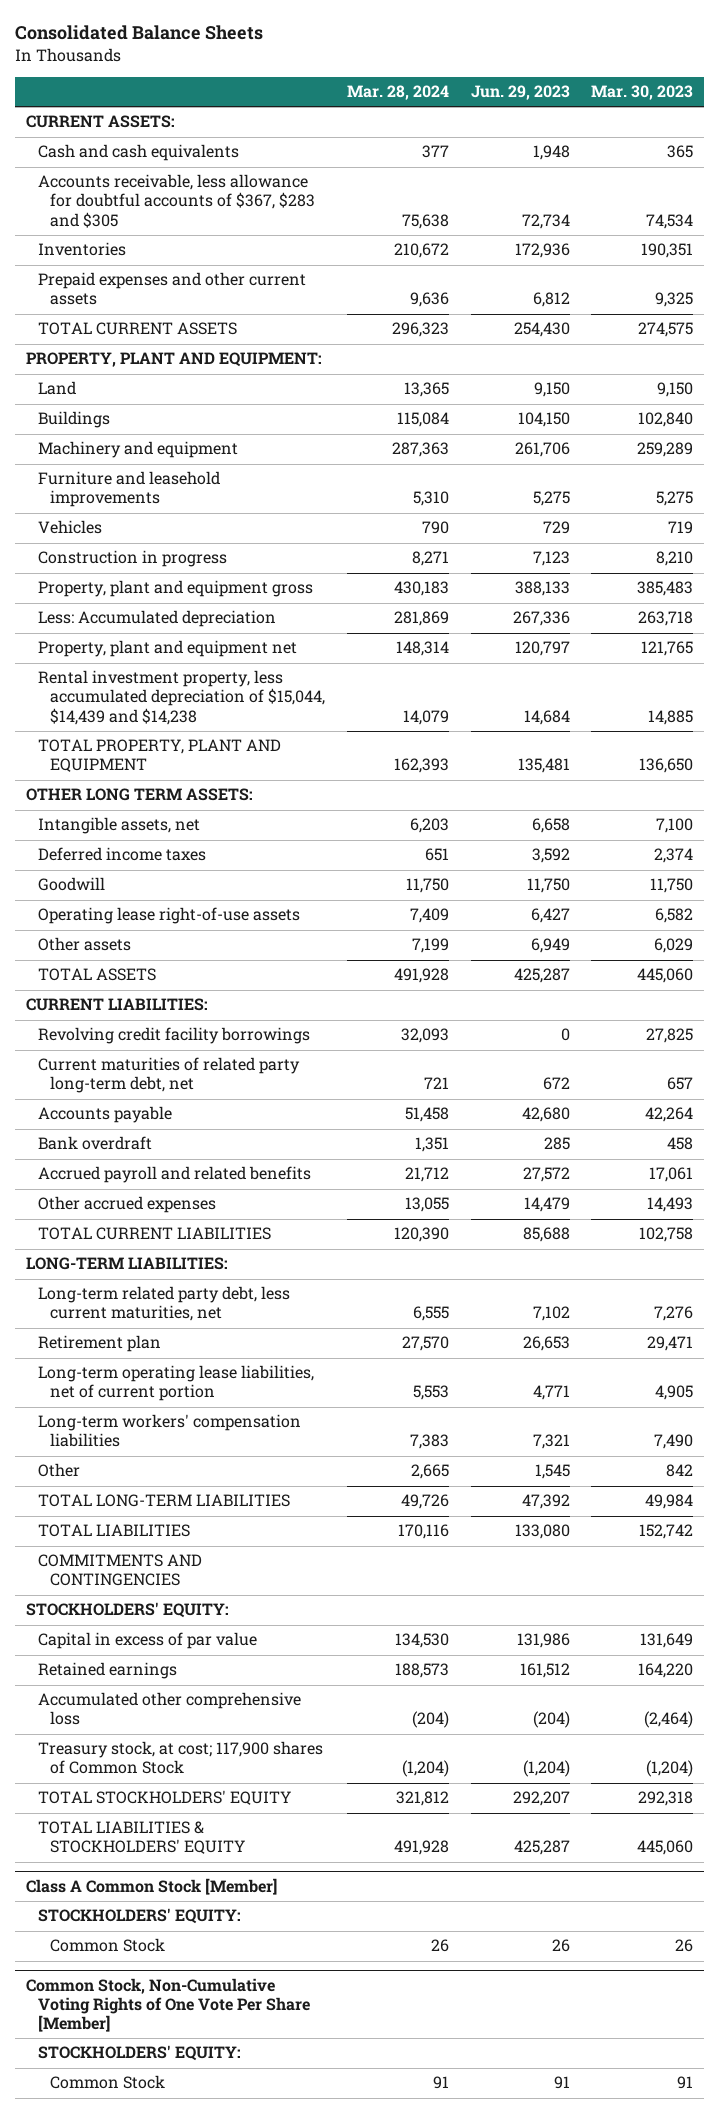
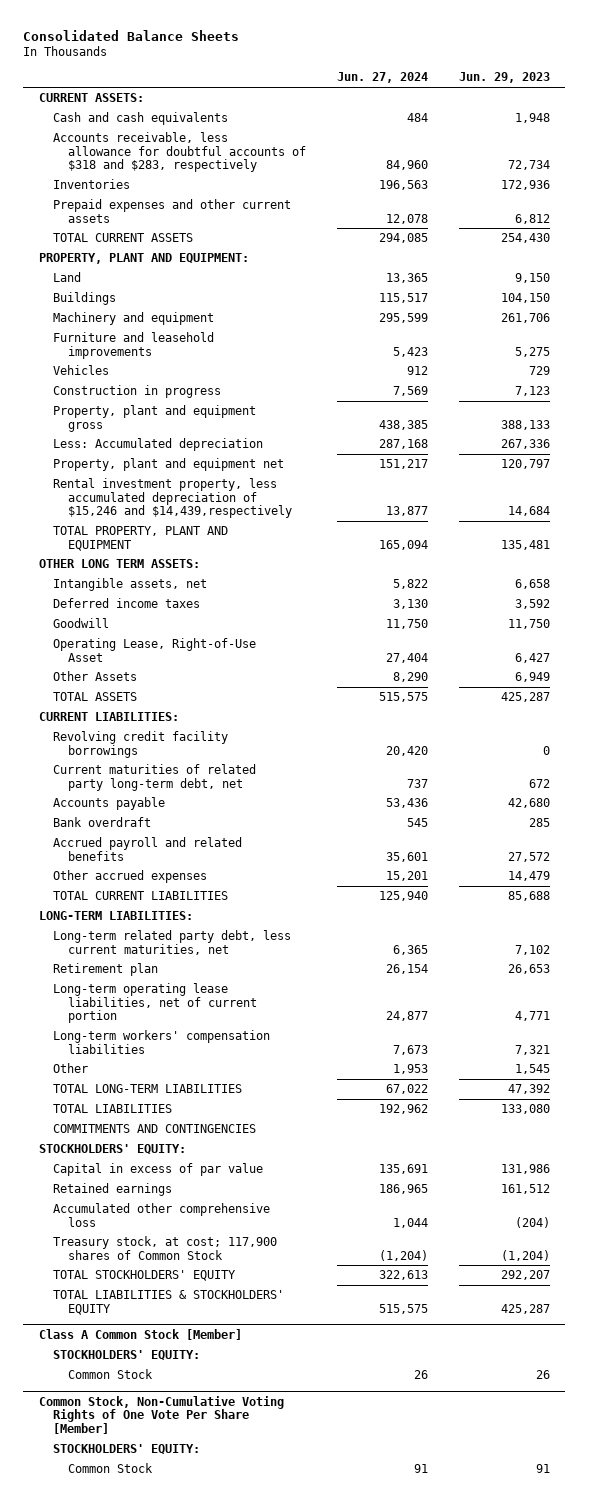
[347,85,450,101] Mar. 28, 2024 -> none
[591,85,694,101] Mar. 30, 2023 -> none
none -> [336,72,428,84] Jun. 27, 2024
[38,174,316,228] Accounts receivable, less allowance for doubtful accounts of $367, $283 and $305 -> [53,132,306,173] Accounts receivable, less allowance for doubtful accounts of $318 and $283, respectively
[38,670,326,725] Rental investment property, less accumulated depreciation of $15,044, $14,439 and $14,238 -> [53,478,292,519] Rental investment property, less accumulated depreciation of $15,246 and $14,439,respectively
[38,907,301,925] Operating lease right-of-use assets -> [53,638,257,662] Operating Lease, Right-of-Use Asset
[38,937,132,952] Other assets -> [53,671,138,682] Other Assets

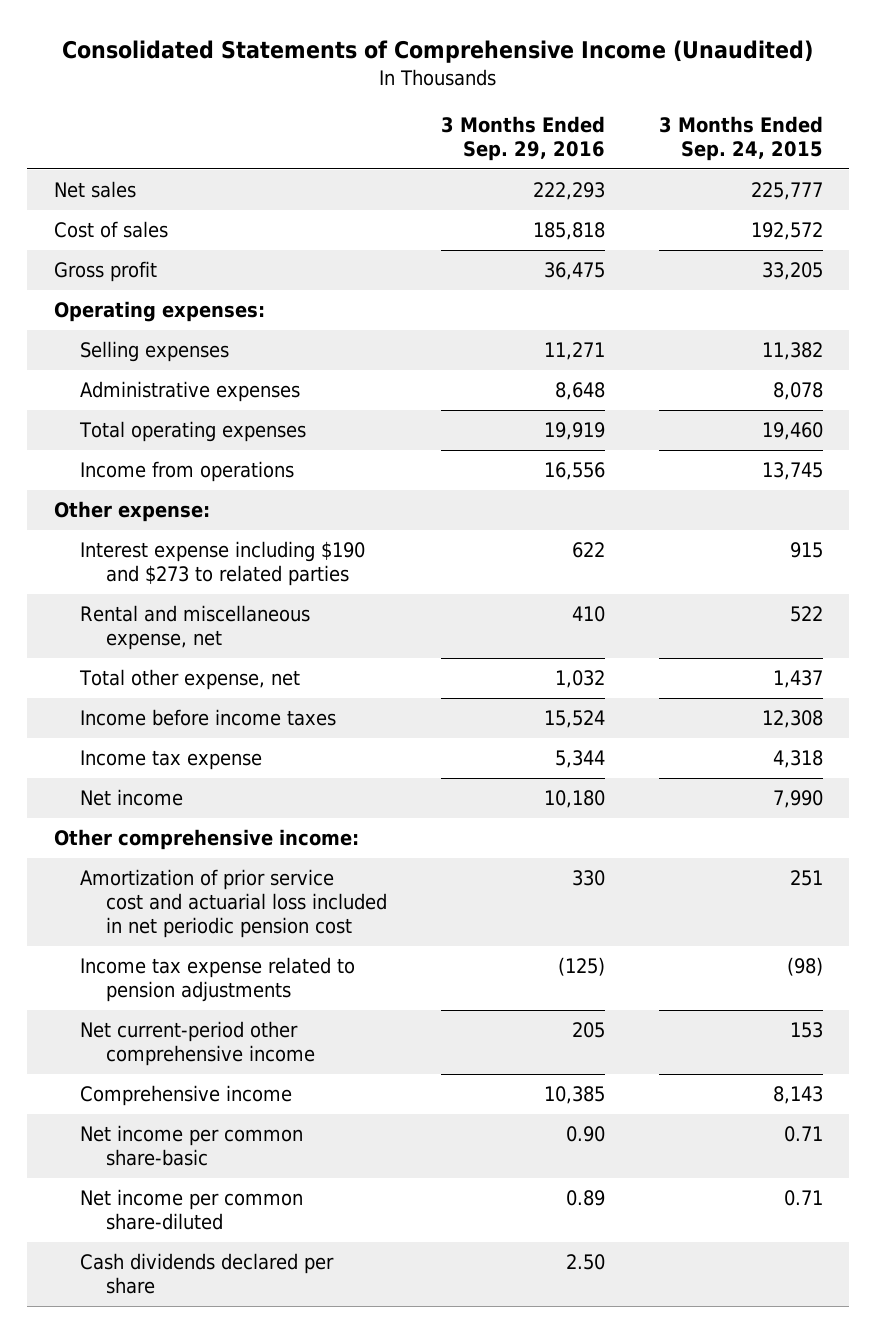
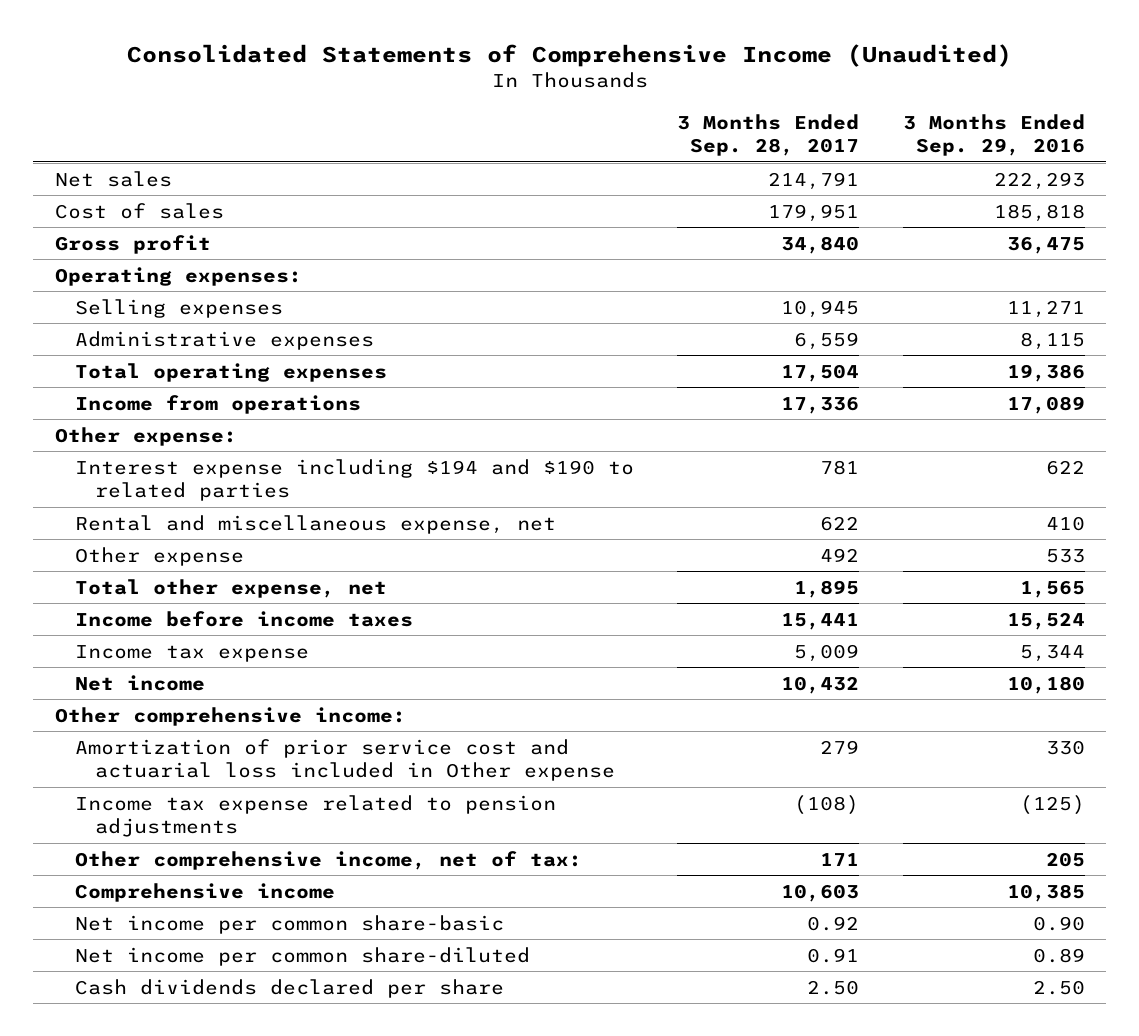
[658,116,823,162] 3 Months Ended Sep. 24, 2015 -> none
none -> [677,113,860,157] 3 Months Ended Sep. 28, 2017
[554,382,605,401] 8,648 -> [1019,331,1085,350] 8,115
[543,422,605,441] 19,919 -> [1006,363,1085,382] 19,386
[543,462,605,481] 16,556 -> [1006,395,1085,414] 17,089
[79,541,365,587] Interest expense including $190 and $273 to related parties -> [74,458,634,502] Interest expense including $194 and $190 to related parties
none -> [74,546,244,566] Other expense
[554,670,605,689] 1,032 -> [1019,579,1085,598] 1,565
[79,869,387,939] Amortization of prior service cost and actuarial loss included in net periodic pension cost -> [74,738,615,782] Amortization of prior service cost and actuarial loss included in Other expense
[79,1021,315,1067] Net current-period other comprehensive income -> [74,850,582,870] Other comprehensive income, net of tax:

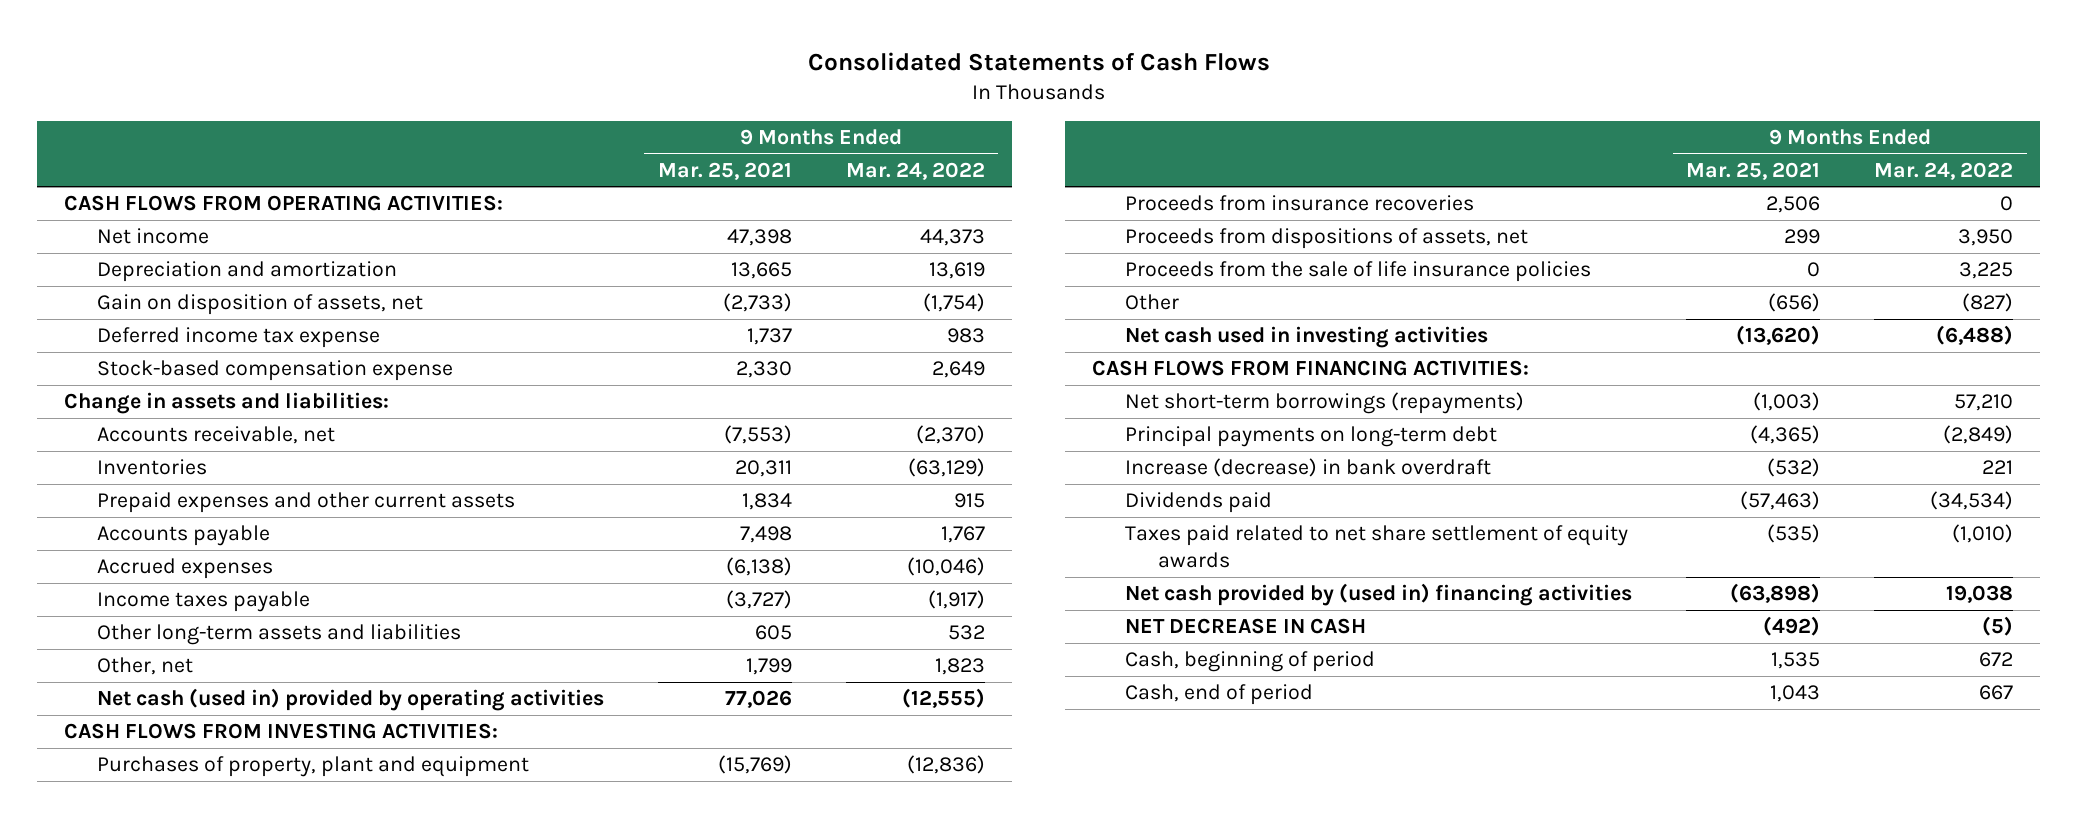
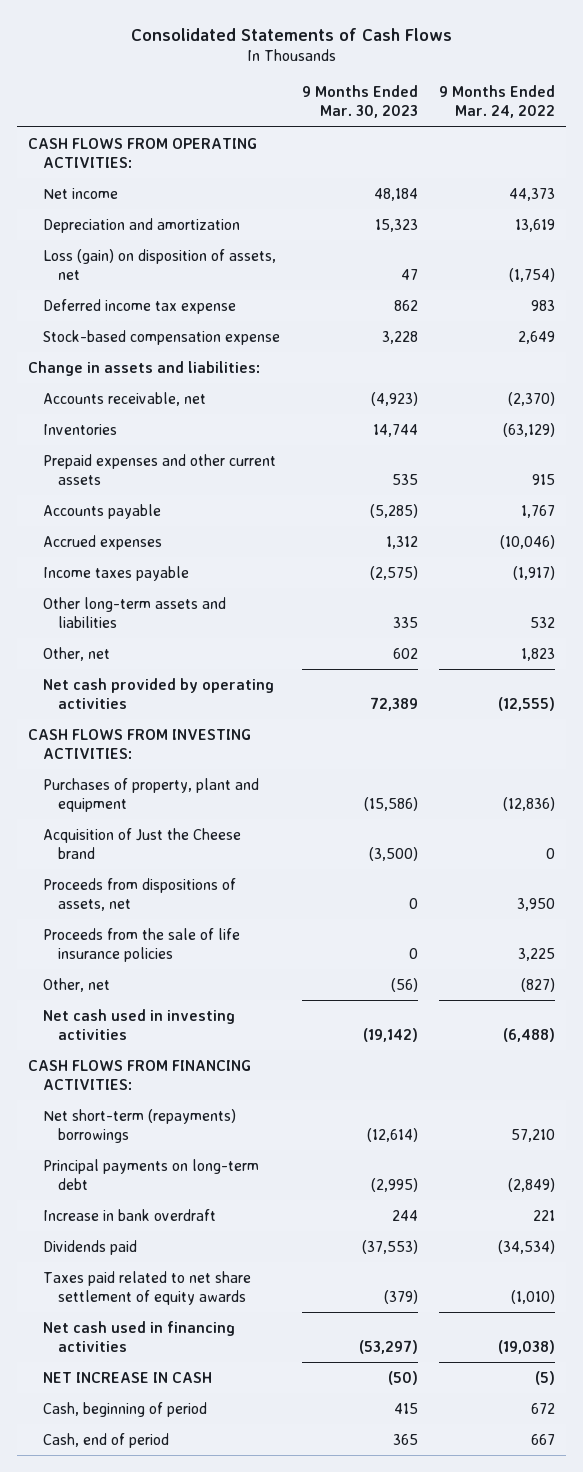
[657,161,792,180] Mar. 25, 2021 -> none
none -> [301,85,418,119] 9 Months Ended Mar. 30, 2023
[96,294,423,316] Gain on disposition of assets, net -> [42,248,276,280] Loss (gain) on disposition of assets, net
[96,688,604,712] Net cash (used in) provided by operating activities -> [42,677,274,709] Net cash provided by operating activities
[1125,195,1475,212] Proceeds from insurance recoveries -> none
none -> [42,827,241,859] Acquisition of Just the Cheese brand
[1125,294,1180,311] Other -> [42,977,110,992] Other, net
[1125,392,1525,415] Net short-term borrowings (repayments) -> [42,1108,236,1143] Net short-term (repayments) borrowings
[1125,458,1492,478] Increase (decrease) in bank overdraft -> [42,1208,216,1221] Increase in bank overdraft
[1125,583,1633,607] Net cash provided by (used in) financing activities -> [42,1320,235,1352] Net cash used in financing activities
[1946,585,2014,604] 19,038 -> [498,1339,556,1354] (19,038)
[1125,618,1367,635] NET DECREASE IN CASH -> [42,1371,212,1383] NET INCREASE IN CASH

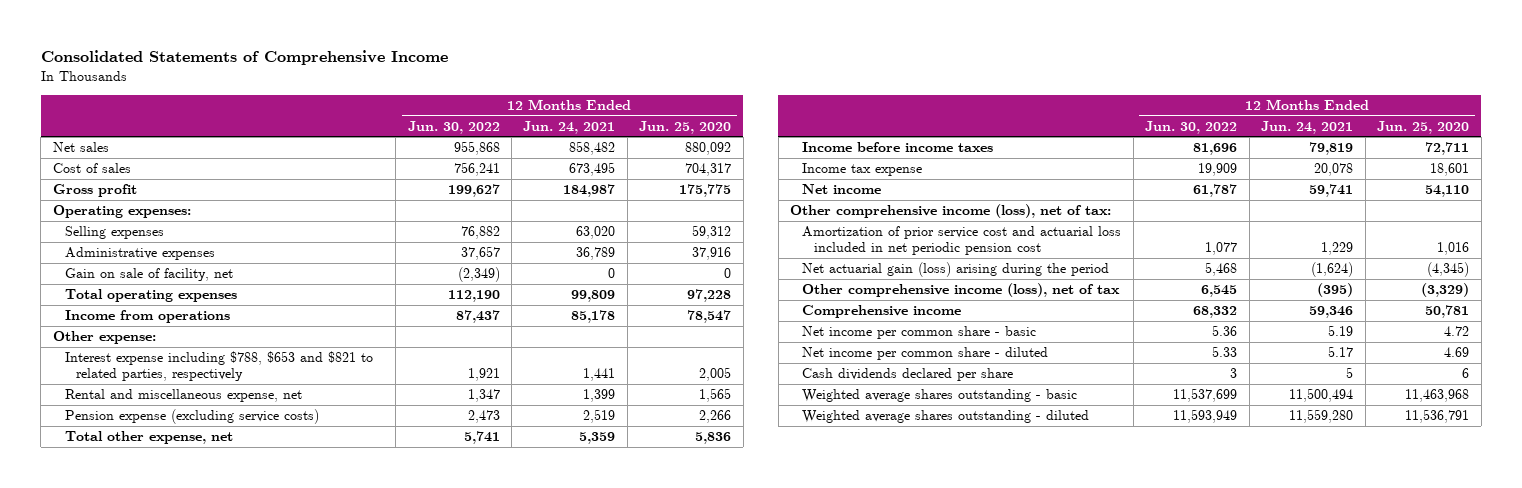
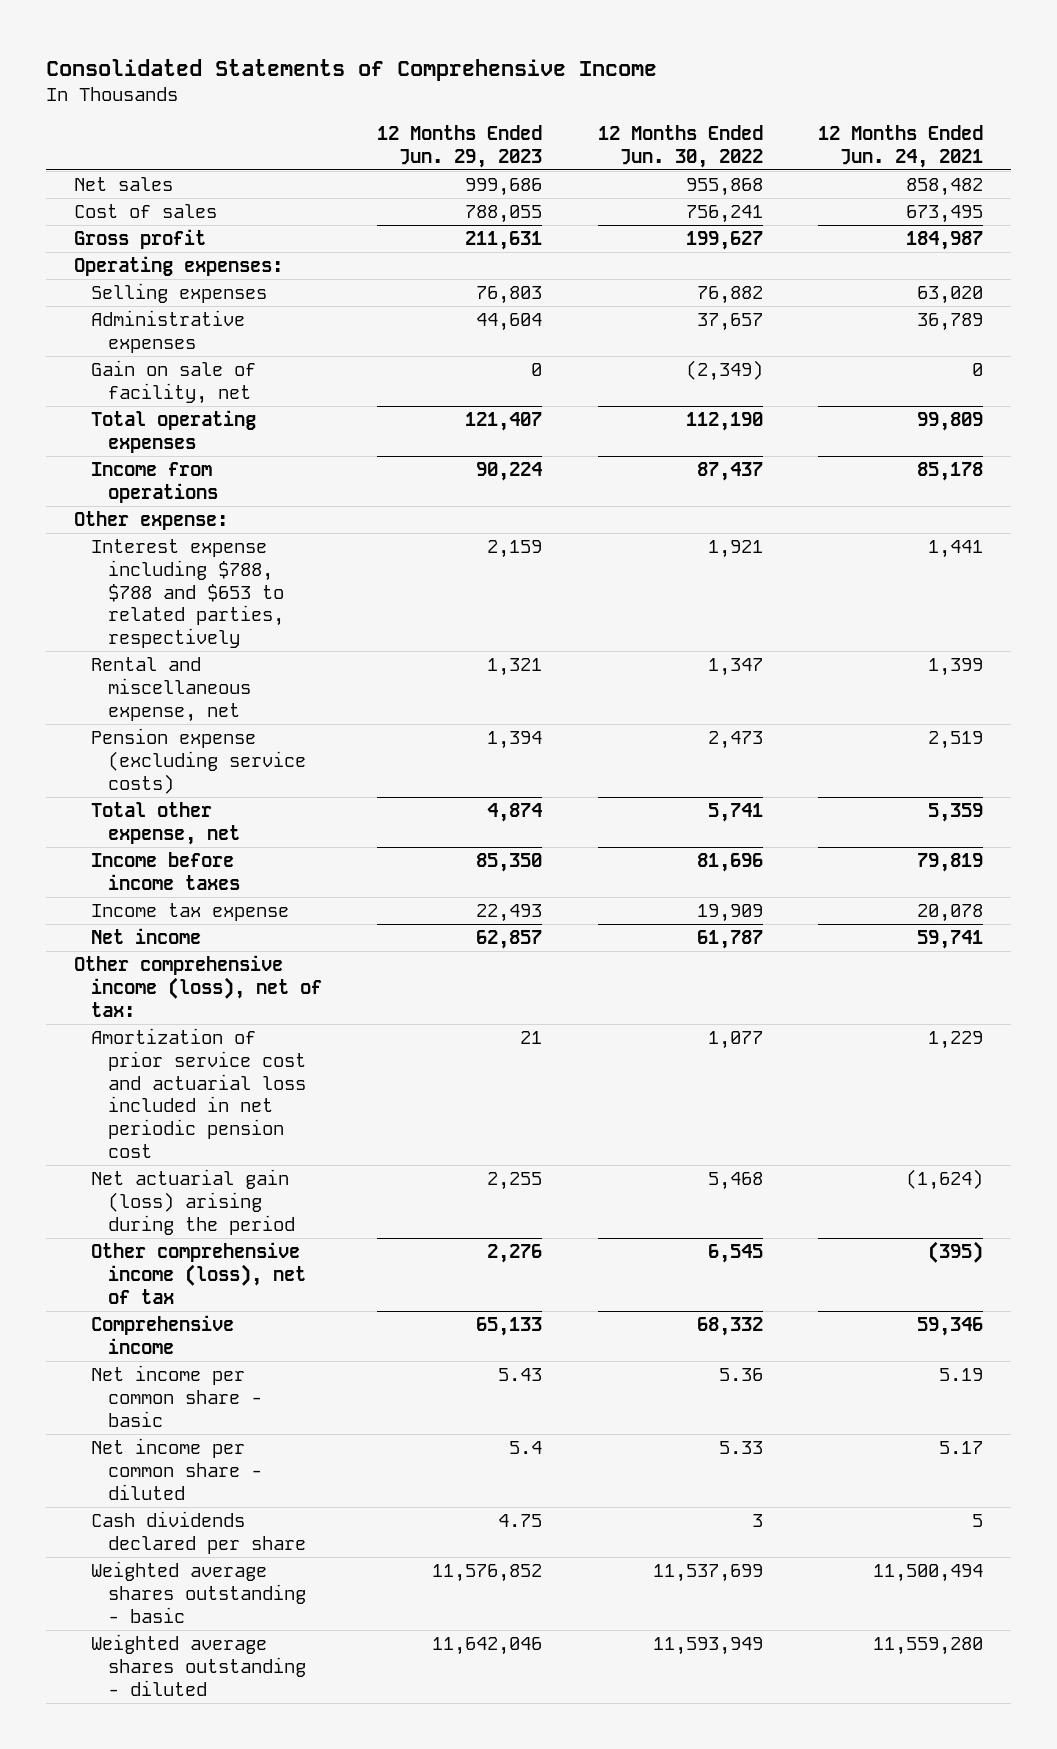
[639,120,732,134] Jun. 25, 2020 -> none
none -> [377,125,543,168] 12 Months Ended Jun. 29, 2023
[64,351,373,382] Interest expense including $788, $653 and $821 to related parties, respectively -> [91,539,285,648] Interest expense including $788, $788 and $653 to related parties, respectively

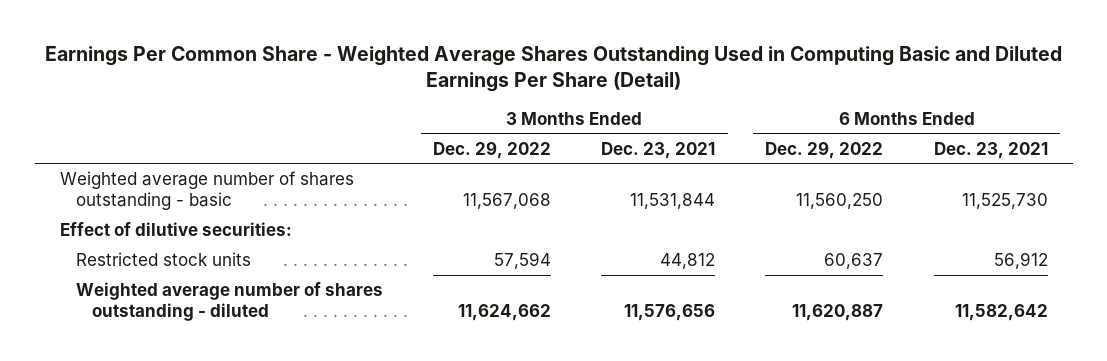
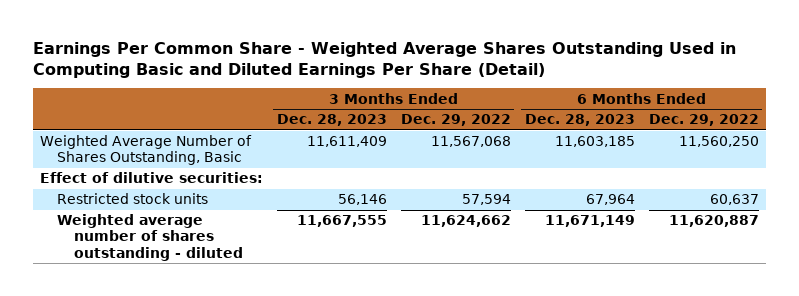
[601,141,716,159] Dec. 23, 2021 -> none
[933,141,1048,159] Dec. 23, 2021 -> none
none -> [276,114,387,127] Dec. 28, 2023
none -> [524,114,635,127] Dec. 28, 2023
[59,170,354,210] Weighted average number of shares outstanding - basic -> [39,135,252,166] Weighted Average Number of Shares Outstanding, Basic

